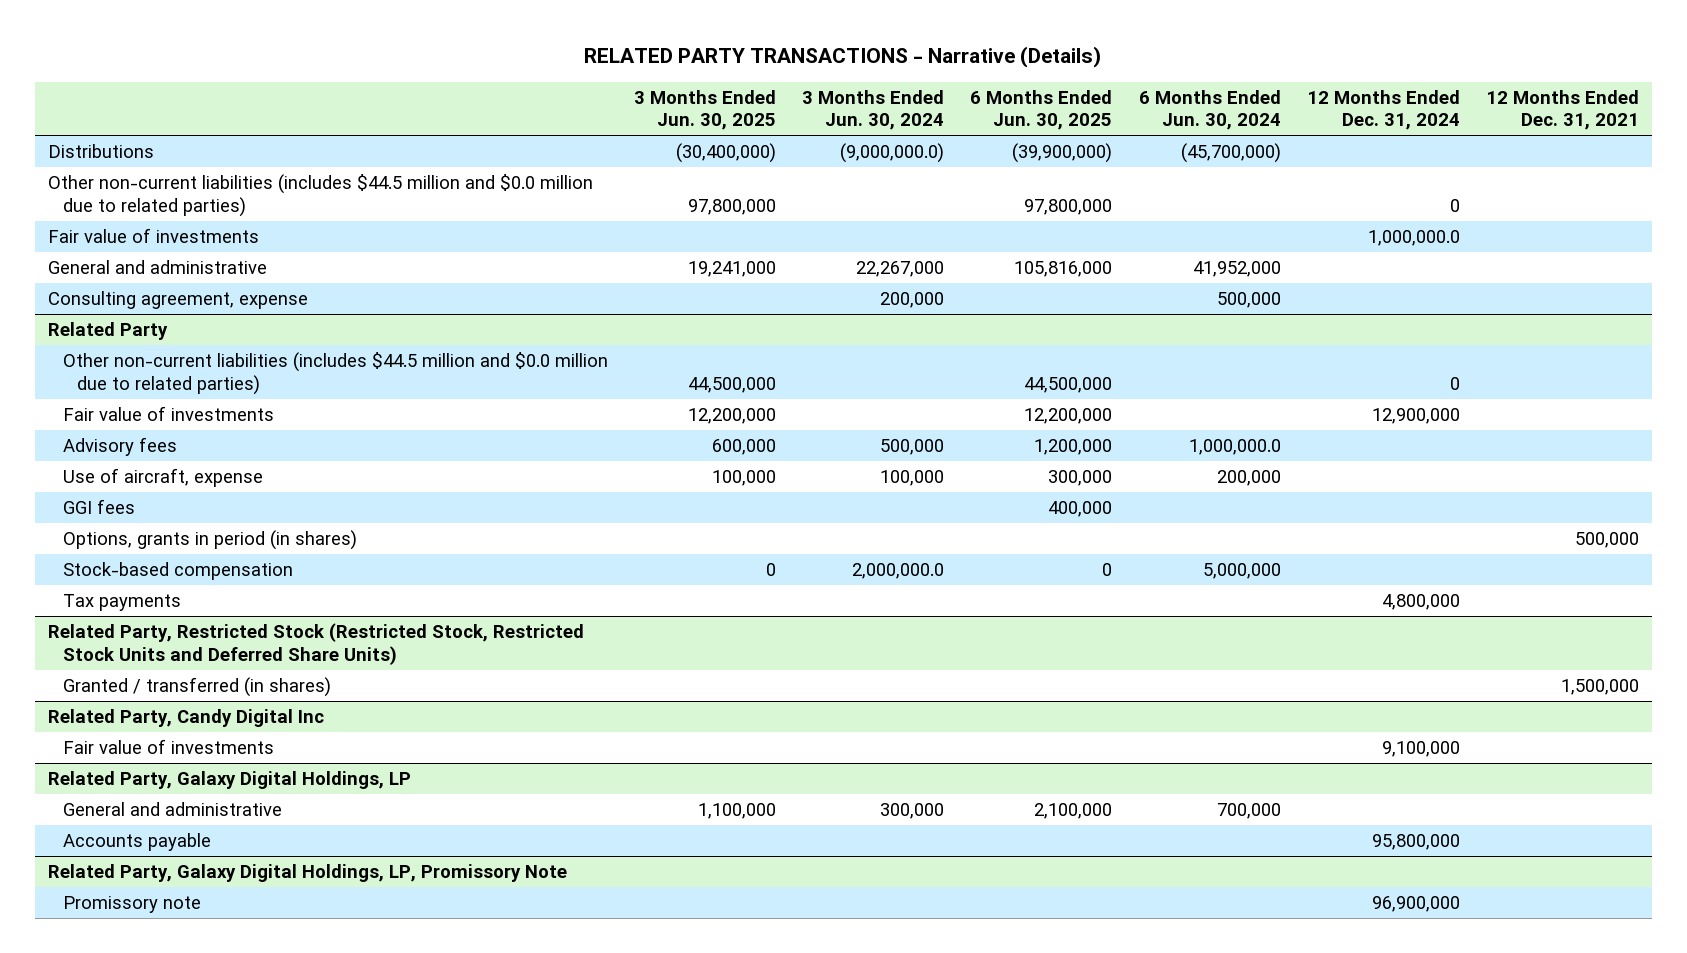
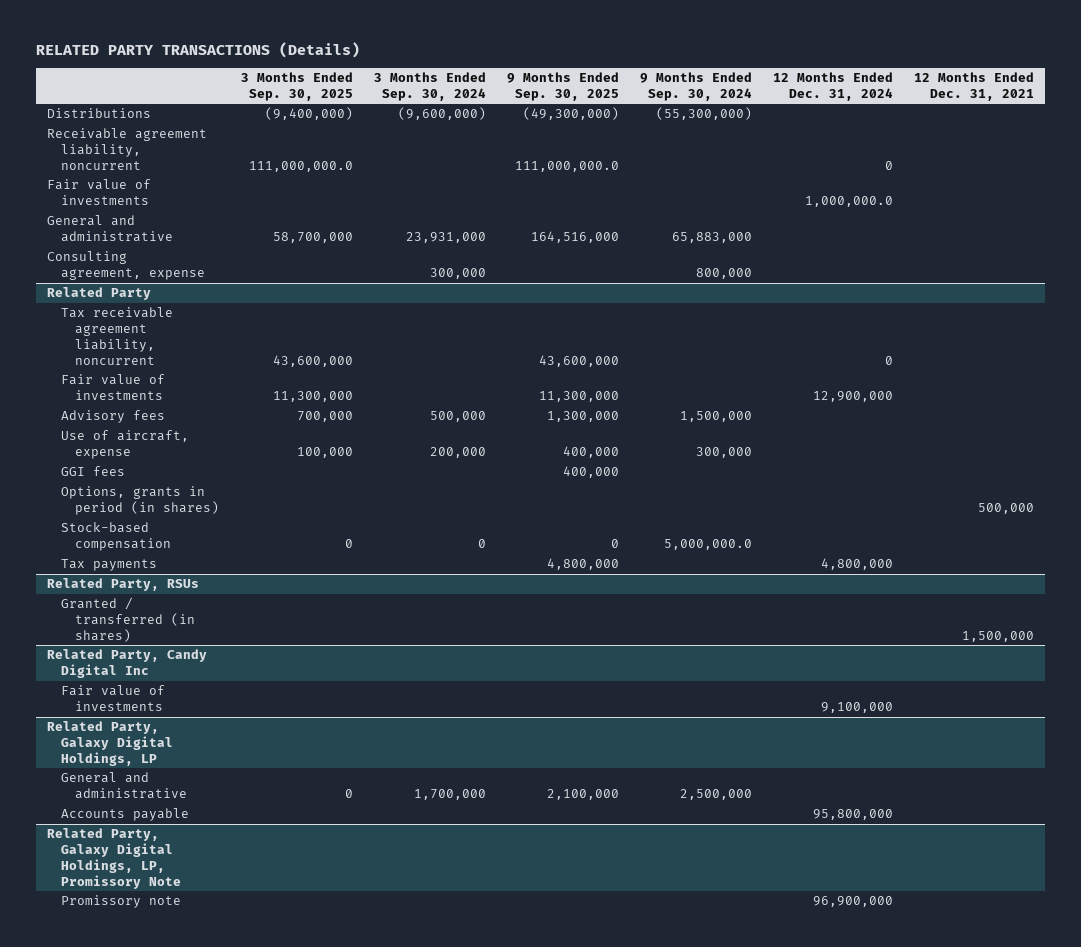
[584,46,1102,69] RELATED PARTY TRANSACTIONS - Narrative (Details) -> [36,42,361,59] RELATED PARTY TRANSACTIONS (Details)
[633,89,776,131] 3 Months Ended Jun. 30, 2025 -> none
[802,89,945,131] 3 Months Ended Jun. 30, 2024 -> none
[970,89,1113,131] 6 Months Ended Jun. 30, 2025 -> none
[1138,89,1281,131] 6 Months Ended Jun. 30, 2024 -> none
none -> [240,72,353,101] 3 Months Ended Sep. 30, 2025
none -> [373,72,486,101] 3 Months Ended Sep. 30, 2024
none -> [506,72,619,101] 9 Months Ended Sep. 30, 2025
none -> [639,72,752,101] 9 Months Ended Sep. 30, 2024
[47,173,593,217] Other non-current liabilities (includes $44.5 million and $0.0 million due to related parties) -> none
none -> [46,128,207,170] Receivable agreement liability, noncurrent
[62,351,608,395] Other non-current liabilities (includes $44.5 million and $0.0 million due to related parties) -> [61,307,174,365] Tax receivable agreement liability, noncurrent
[47,622,584,665] Related Party, Restricted Stock (Restricted Stock, Restricted Stock Units and Deferred Share Units) -> [46,578,199,592] Related Party, RSUs

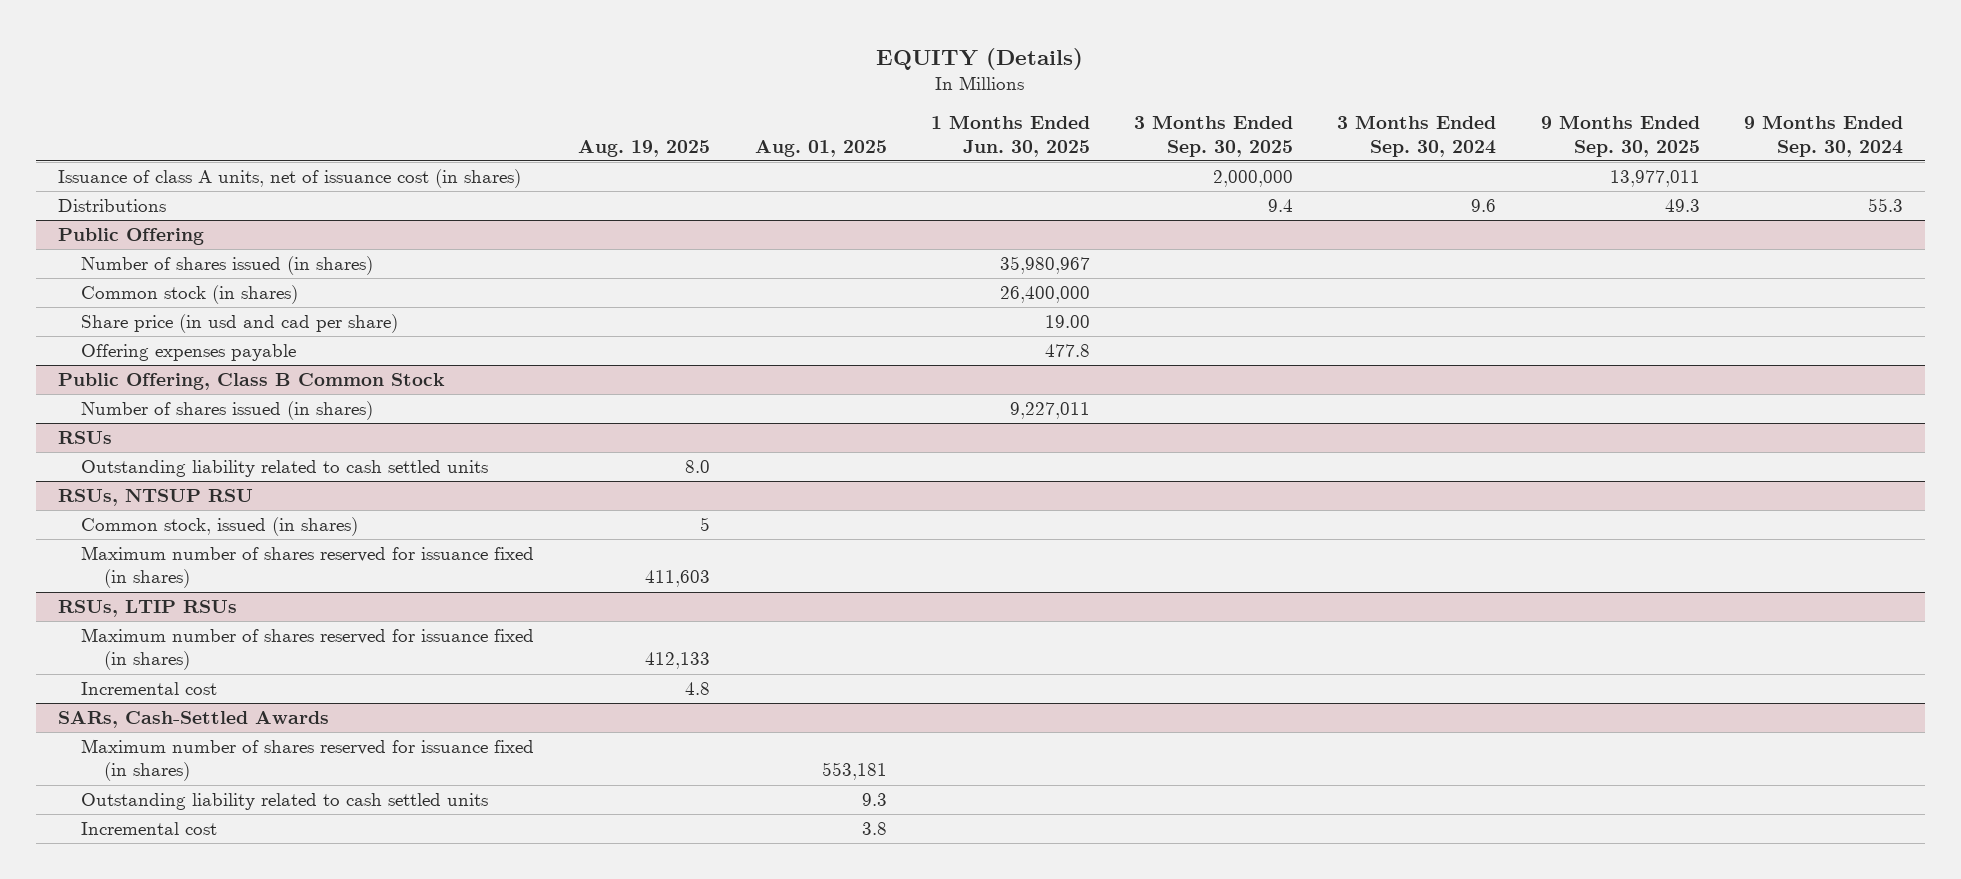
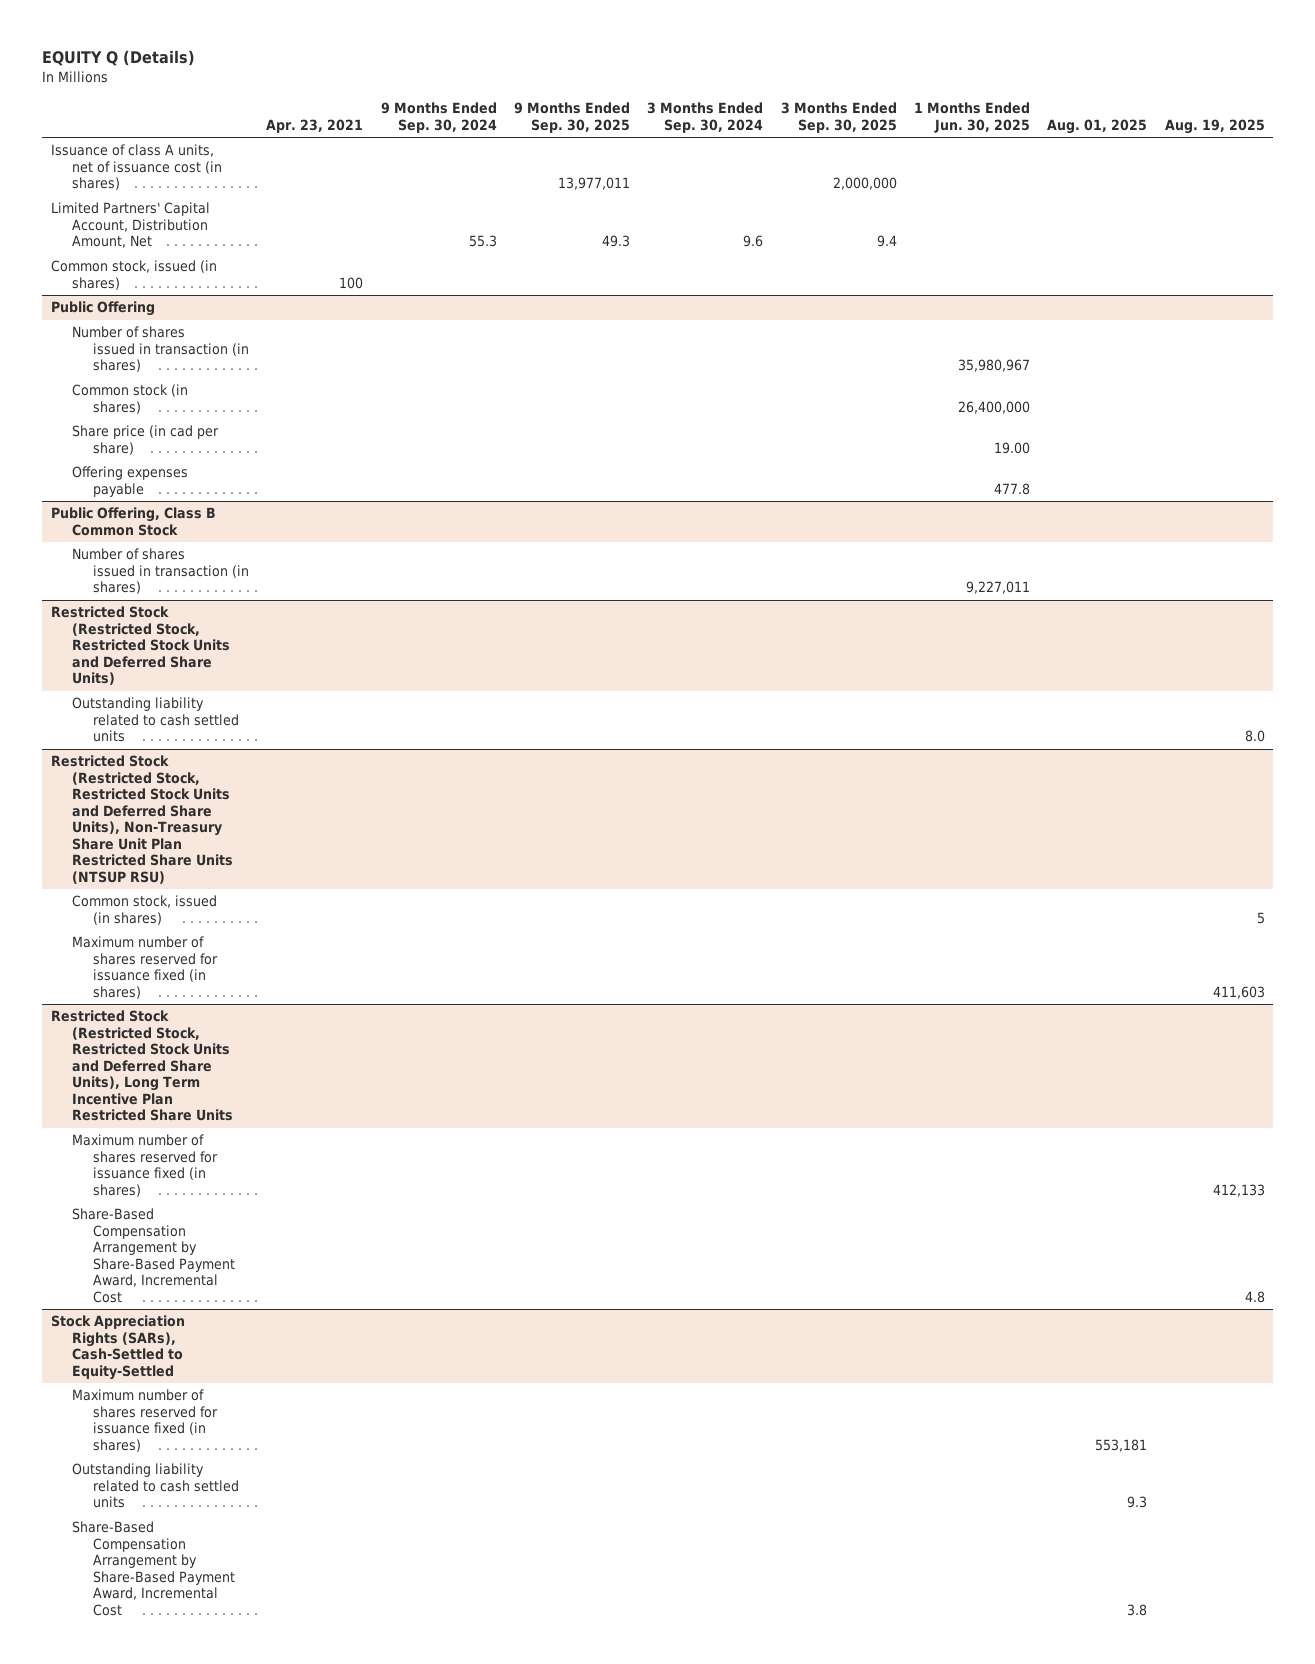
[876,47,1084,70] EQUITY (Details) -> [41,50,195,67] EQUITY Q (Details)
none -> [266,118,364,133] Apr. 23, 2021
[57,199,166,213] Distributions -> [50,202,210,249] Limited Partners' Capital Account, Distribution Amount, Net
none -> [50,260,217,290] Common stock, issued (in shares)
[81,256,374,276] Number of shares issued (in shares) -> [71,326,249,373] Number of shares issued in transaction (in shares)
[81,314,399,334] Share price (in usd and cad per share) -> [71,425,219,455] Share price (in cad per share)
[81,401,374,421] Number of shares issued (in shares) -> [71,548,249,595] Number of shares issued in transaction (in shares)
[57,431,112,445] RSUs -> [50,606,230,686] Restricted Stock (Restricted Stock, Restricted Stock Units and Deferred Share Units)
[57,489,253,507] RSUs, NTSUP RSU -> [50,755,233,884] Restricted Stock (Restricted Stock, Restricted Stock Units and Deferred Share Units), Non-Treasury Share Unit Plan Restricted Share Units (NTSUP RSU)
[57,600,237,618] RSUs, LTIP RSUs -> [50,1010,233,1122] Restricted Stock (Restricted Stock, Restricted Stock Units and Deferred Share Units), Long Term Incentive Plan Restricted Share Units
[81,682,218,696] Incremental cost -> [71,1208,235,1303] Share-Based Compensation Arrangement by Share-Based Payment Award, Incremental Cost
[57,711,329,729] SARs, Cash-Settled Awards -> [50,1315,185,1380] Stock Appreciation Rights (SARs), Cash-Settled to Equity-Settled
[81,822,218,836] Incremental cost -> [71,1521,235,1616] Share-Based Compensation Arrangement by Share-Based Payment Award, Incremental Cost

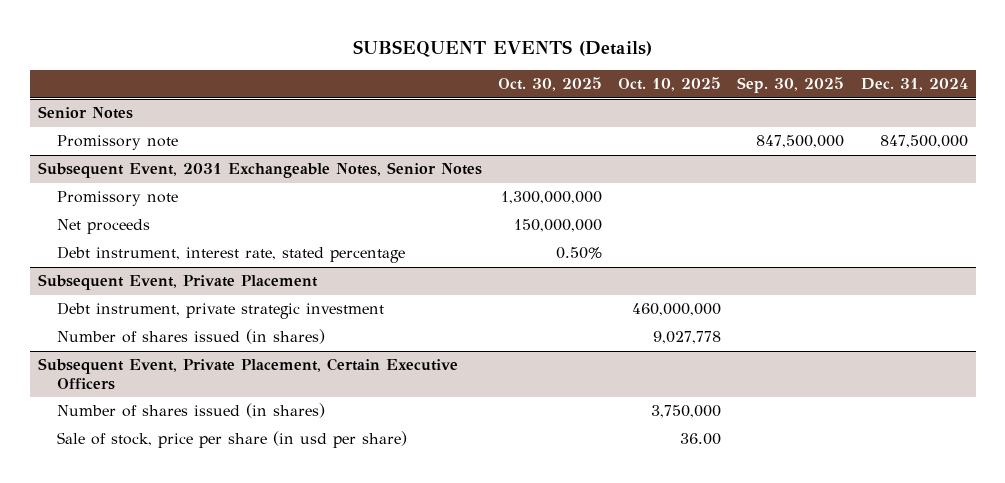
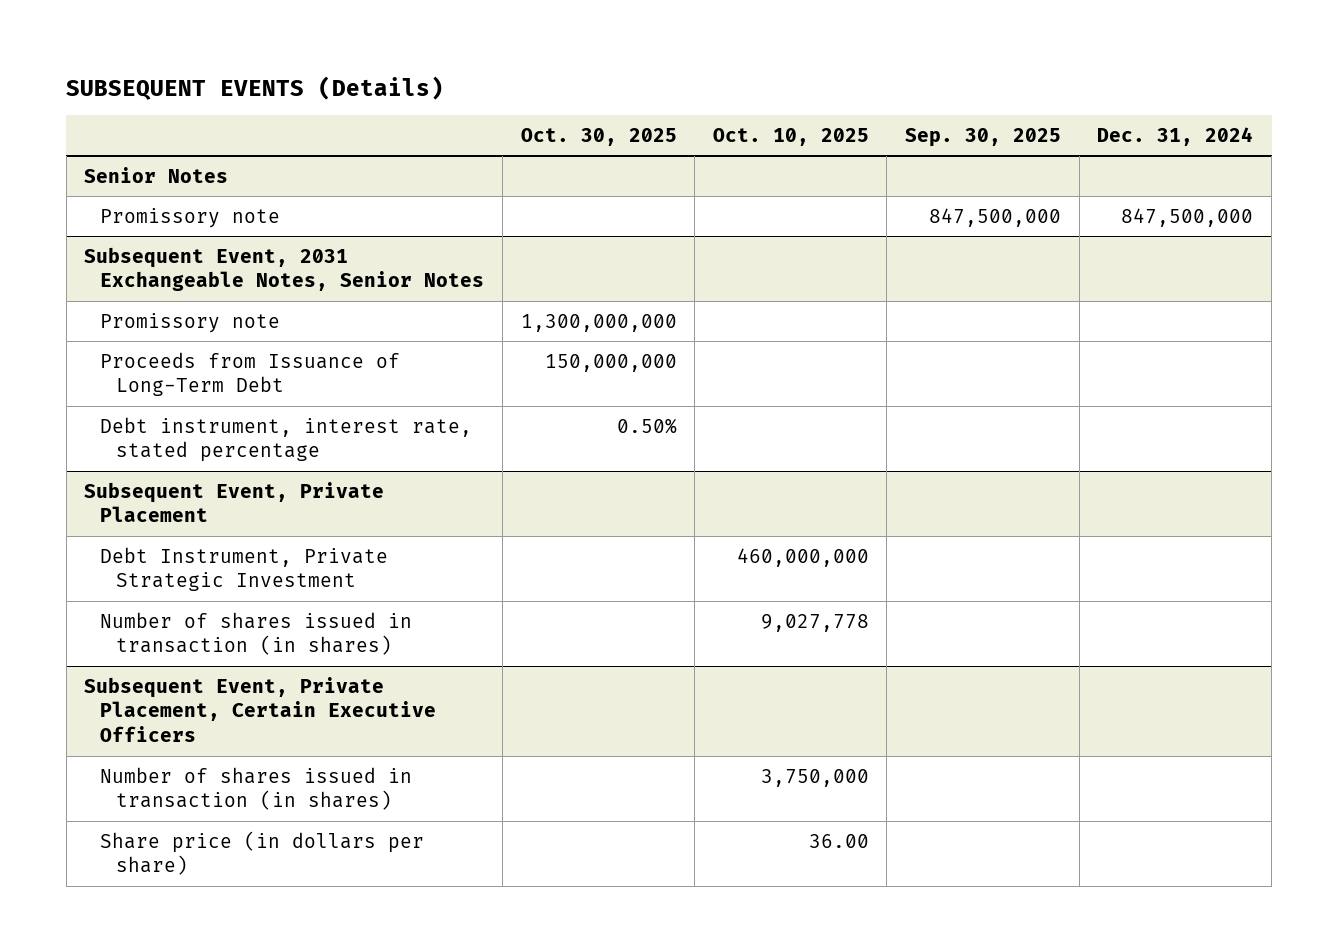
[56,219,150,235] Net proceeds -> [100,351,401,397] Proceeds from Issuance of Long-Term Debt
[56,302,384,320] Debt instrument, private strategic investment -> [100,546,389,592] Debt Instrument, Private Strategic Investment
[56,329,325,345] Number of shares issued (in shares) -> [100,611,413,656] Number of shares issued in transaction (in shares)
[56,403,325,419] Number of shares issued (in shares) -> [100,766,413,811] Number of shares issued in transaction (in shares)
[56,431,407,449] Sale of stock, price per share (in usd per share) -> [100,830,425,876] Share price (in dollars per share)

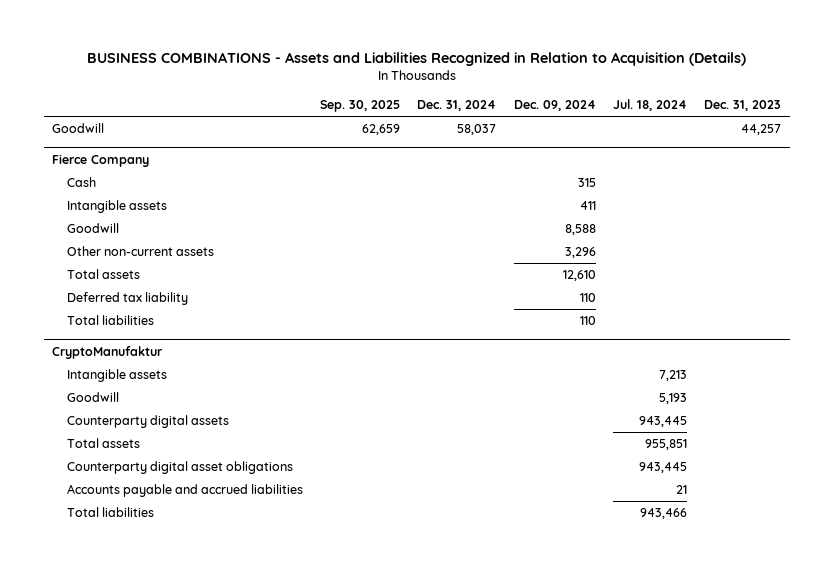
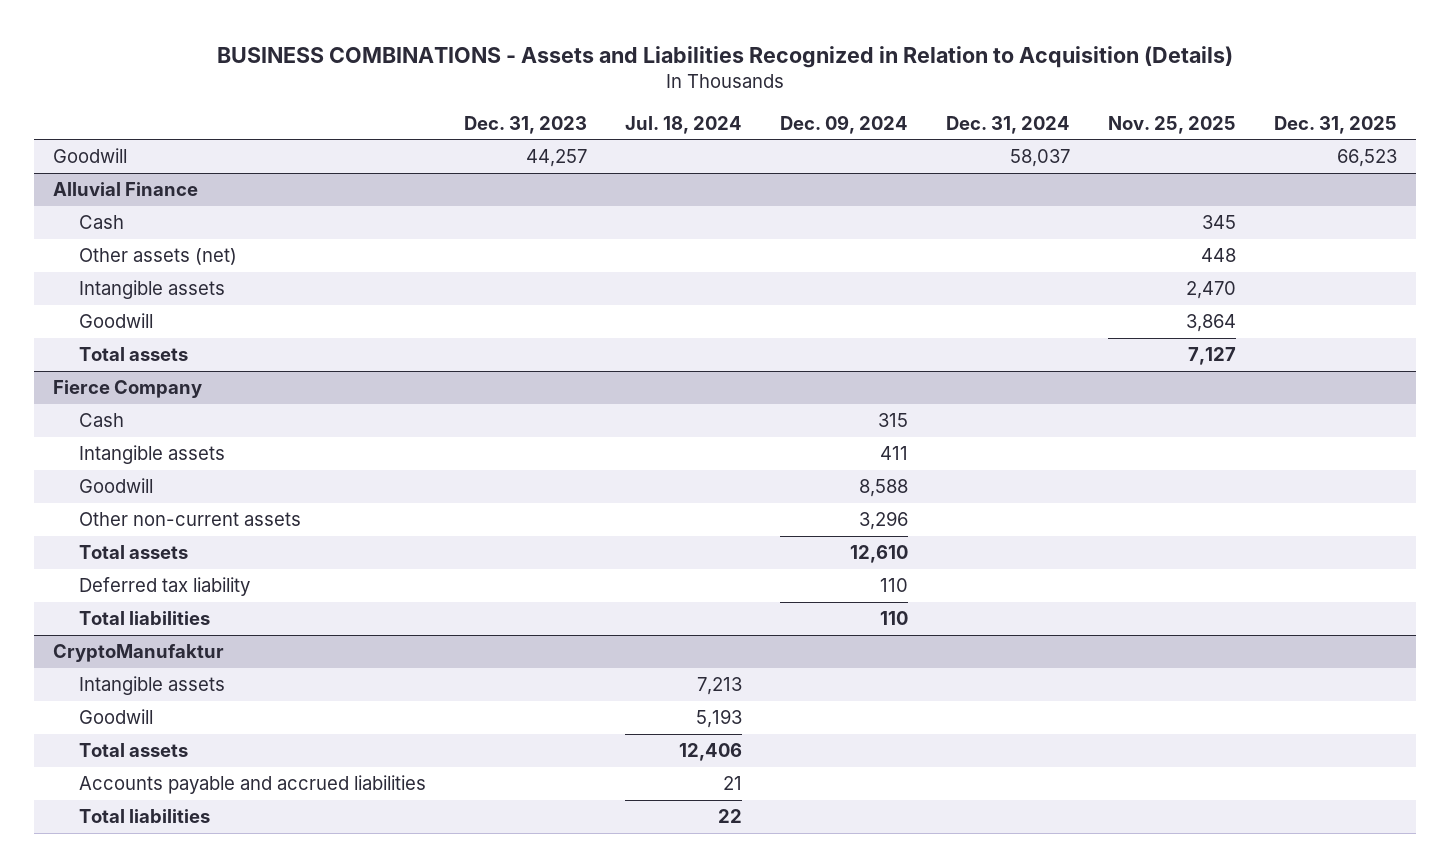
[319,99,400,112] Sep. 30, 2025 -> none
none -> [1107,115,1236,134] Nov. 25, 2025
none -> [1273,115,1397,134] Dec. 31, 2025
none -> [52,182,198,197] Alluvial Finance
none -> [79,215,125,230] Cash
none -> [79,248,238,266] Other assets (net)
none -> [79,280,226,300] Intangible assets
none -> [79,313,154,329] Goodwill
none -> [79,347,189,362] Total assets
[66,415,229,429] Counterparty digital assets -> none
[66,461,293,475] Counterparty digital asset obligations -> none
[644,439,687,451] 955,851 -> [679,743,743,762] 12,406
[639,508,687,520] 943,466 -> [718,809,743,824] 22

